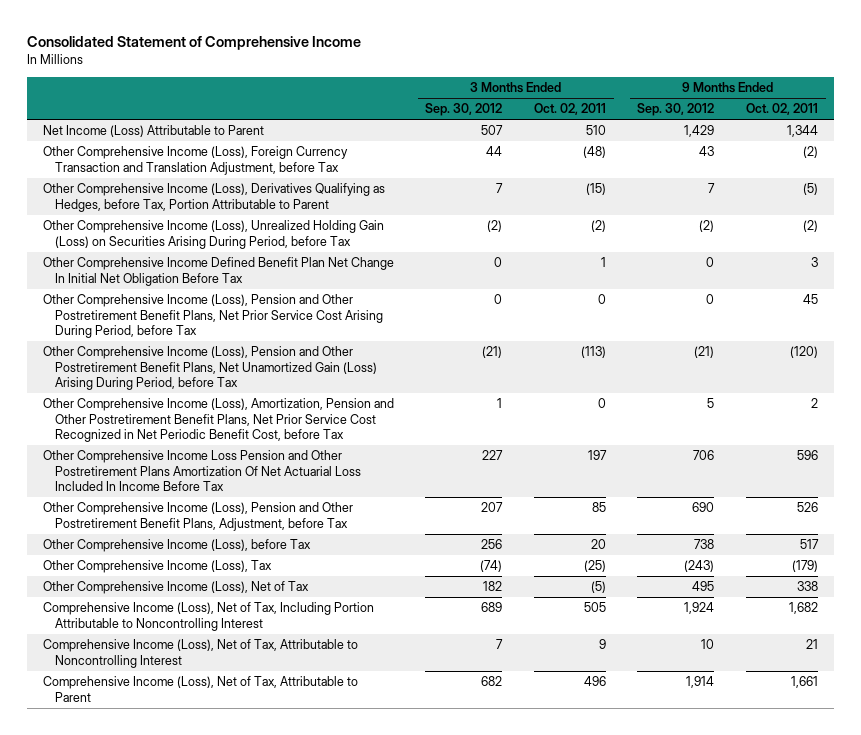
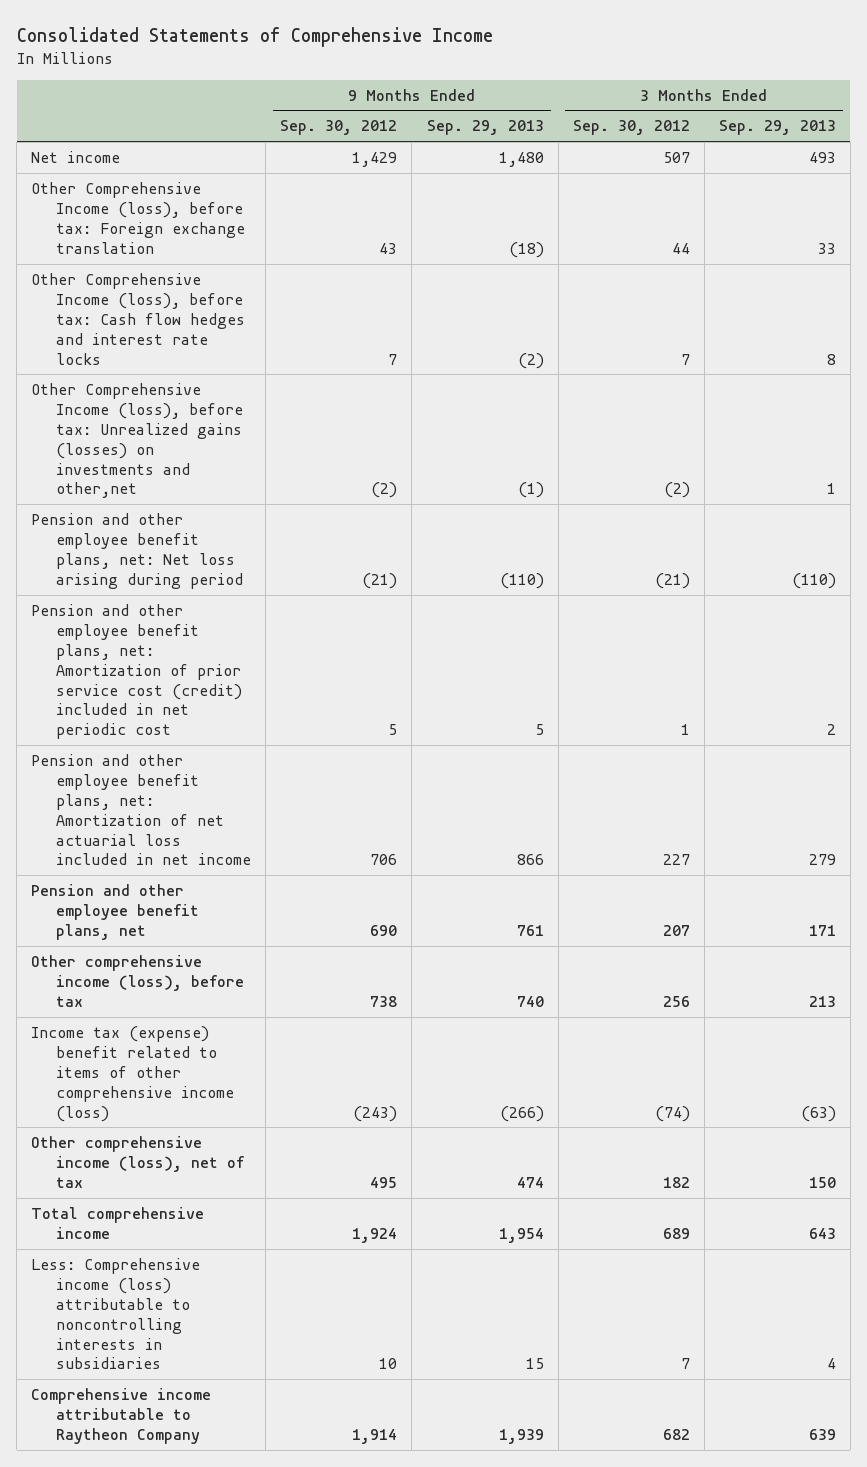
[27,35,362,50] Consolidated Statement of Comprehensive Income -> [16,26,493,47] Consolidated Statements of Comprehensive Income
[533,103,606,116] Oct. 02, 2011 -> none
[745,103,818,116] Oct. 02, 2011 -> none
none -> [426,120,544,136] Sep. 29, 2013
none -> [718,120,836,136] Sep. 29, 2013
[42,183,385,212] Other Comprehensive Income (Loss), Derivatives Qualifying as Hedges, before Tax, Portion Attributable to Parent -> none
[42,257,394,286] Other Comprehensive Income Defined Benefit Plan Net Change In Initial Net Obligation Before Tax -> none
[42,294,384,339] Other Comprehensive Income (Loss), Pension and Other Postretirement Benefit Plans, Net Prior Service Cost Arising During Period, before Tax -> none
[42,125,264,138] Net Income (Loss) Attributable to Parent -> [31,150,121,163] Net income
[42,146,348,175] Other Comprehensive Income (Loss), Foreign Currency Transaction and Translation Adjustment, before Tax -> [31,181,246,254] Other Comprehensive Income (loss), before tax: Foreign exchange translation
none -> [31,272,246,365] Other Comprehensive Income (loss), before tax: Cash flow hedges and interest rate locks
[42,220,384,249] Other Comprehensive Income (Loss), Unrealized Holding Gain (Loss) on Securities Arising During Period, before Tax -> [31,382,244,499] Other Comprehensive Income (loss), before tax: Unrealized gains (losses) on investments and other,net
[42,346,378,391] Other Comprehensive Income (Loss), Pension and Other Postretirement Benefit Plans, Net Unamortized Gain (Loss) Arising During Period, before Tax -> [31,512,244,589] Pension and other employee benefit plans, net: Net loss arising during period
[42,398,394,443] Other Comprehensive Income (Loss), Amortization, Pension and Other Postretirement Benefit Plans, Net Prior Service Cost Recognized in Net Periodic Benefit Cost, before Tax -> [31,603,243,740] Pension and other employee benefit plans, net: Amortization of prior service cost (credit) included in net periodic cost
[42,450,362,492] Other Comprehensive Income Loss Pension and Other Postretirement Plans Amortization Of Net Actuarial Loss Included In Income Before Tax -> [31,753,252,866] Pension and other employee benefit plans, net: Amortization of net actuarial loss included in net income
[42,502,353,531] Other Comprehensive Income (Loss), Pension and Other Postretirement Benefit Plans, Adjustment, before Tax -> [31,883,200,940] Pension and other employee benefit plans, net
[42,539,311,553] Other Comprehensive Income (Loss), before Tax -> [31,954,245,1007] Other comprehensive income (loss), before tax
[42,560,272,574] Other Comprehensive Income (Loss), Tax -> [31,1025,235,1122] Income tax (expense) benefit related to items of other comprehensive income (loss)
[42,581,309,595] Other Comprehensive Income (Loss), Net of Tax -> [31,1135,246,1188] Other comprehensive income (loss), net of tax
[42,602,374,631] Comprehensive Income (Loss), Net of Tax, Including Portion Attributable to Noncontrolling Interest -> [31,1206,205,1239] Total comprehensive income
[42,639,358,668] Comprehensive Income (Loss), Net of Tax, Attributable to Noncontrolling Interest -> [31,1257,201,1370] Less: Comprehensive income (loss) attributable to noncontrolling interests in subsidiaries
[42,676,358,702] Comprehensive Income (Loss), Net of Tax, Attributable to Parent -> [31,1387,212,1444] Comprehensive income attributable to Raytheon Company

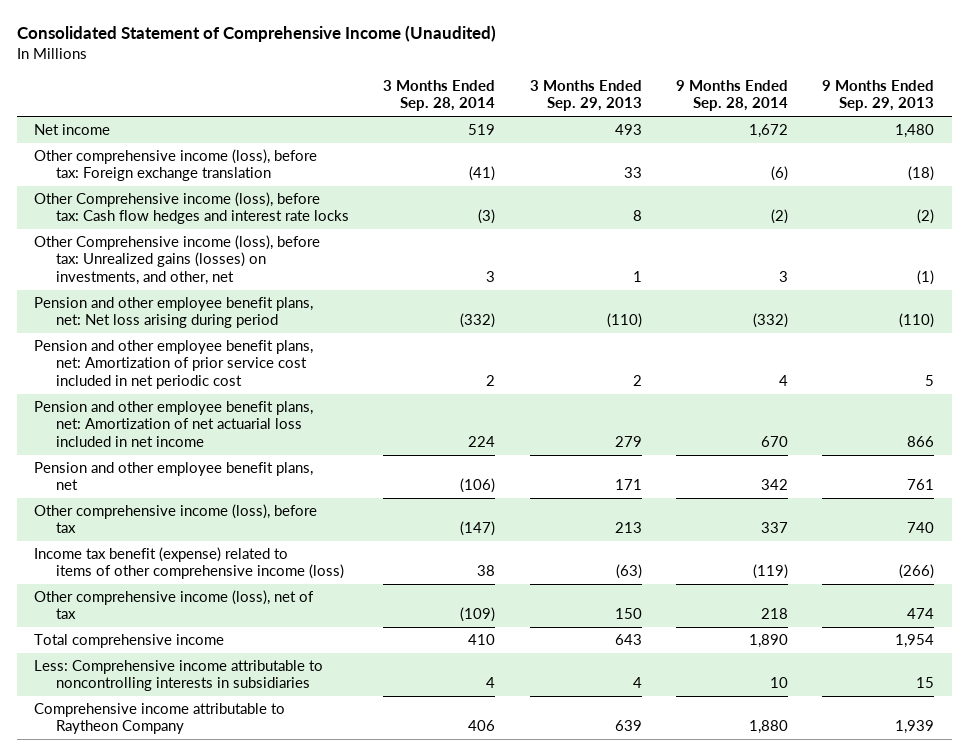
[16,26,493,47] Consolidated Statements of Comprehensive Income -> [17,25,497,43] Consolidated Statement of Comprehensive Income (Unaudited)
[280,120,398,136] Sep. 30, 2012 -> none
[572,120,690,136] Sep. 30, 2012 -> none
none -> [383,80,496,112] 3 Months Ended Sep. 28, 2014
none -> [676,80,789,112] 9 Months Ended Sep. 28, 2014
[31,181,246,254] Other Comprehensive Income (loss), before tax: Foreign exchange translation -> [34,149,318,182] Other comprehensive income (loss), before tax: Foreign exchange translation
[31,272,246,365] Other Comprehensive Income (loss), before tax: Cash flow hedges and interest rate locks -> [34,192,349,225] Other Comprehensive income (loss), before tax: Cash flow hedges and interest rate locks
[31,382,244,499] Other Comprehensive Income (loss), before tax: Unrealized gains (losses) on investments and other,net -> [34,235,321,285] Other Comprehensive income (loss), before tax: Unrealized gains (losses) on investments, and other, net
[31,603,243,740] Pension and other employee benefit plans, net: Amortization of prior service cost (credit) included in net periodic cost -> [34,340,314,389] Pension and other employee benefit plans, net: Amortization of prior service cost included in net periodic cost
[31,1025,235,1122] Income tax (expense) benefit related to items of other comprehensive income (loss) -> [34,547,344,580] Income tax benefit (expense) related to items of other comprehensive income (loss)
[31,1257,201,1370] Less: Comprehensive income (loss) attributable to noncontrolling interests in subsidiaries -> [34,660,324,692] Less: Comprehensive income attributable to noncontrolling interests in subsidiaries

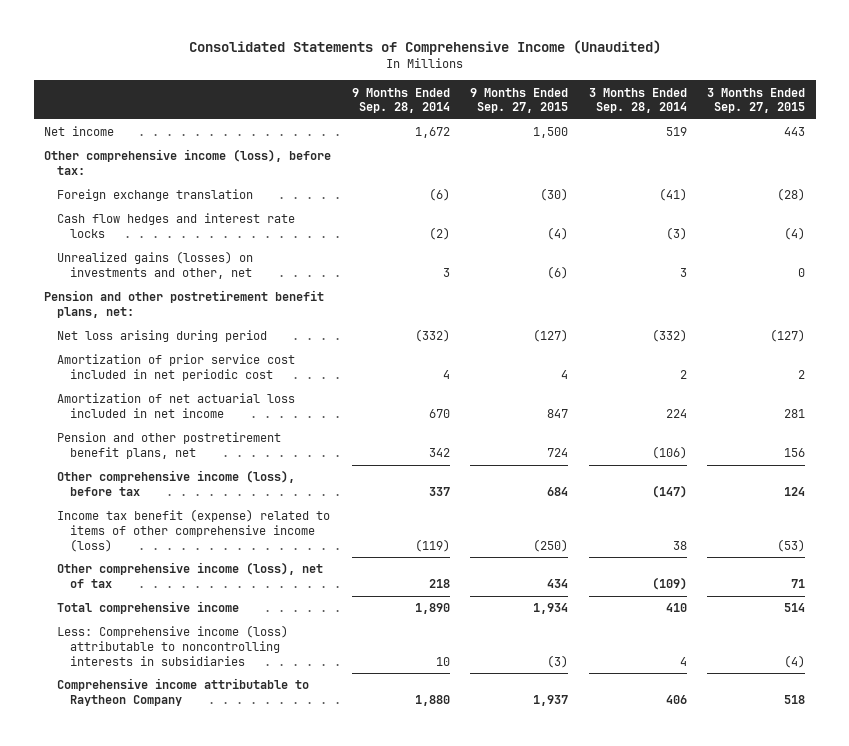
[17,25,497,43] Consolidated Statement of Comprehensive Income (Unaudited) -> [188,40,661,56] Consolidated Statements of Comprehensive Income (Unaudited)
[529,80,642,112] 3 Months Ended Sep. 29, 2013 -> none
[822,80,935,112] 9 Months Ended Sep. 29, 2013 -> none
none -> [470,87,569,114] 9 Months Ended Sep. 27, 2015
none -> [707,87,806,114] 3 Months Ended Sep. 27, 2015
none -> [44,149,332,175] Other comprehensive income (loss), before tax:
[34,149,318,182] Other comprehensive income (loss), before tax: Foreign exchange translation -> [57,189,254,202] Foreign exchange translation
[34,192,349,225] Other Comprehensive income (loss), before tax: Cash flow hedges and interest rate locks -> [57,213,296,238] Cash flow hedges and interest rate locks
[34,235,321,285] Other Comprehensive income (loss), before tax: Unrealized gains (losses) on investments, and other, net -> [57,251,254,279] Unrealized gains (losses) on investments and other, net
none -> [44,290,325,318] Pension and other postretirement benefit plans, net:
[34,297,314,329] Pension and other employee benefit plans, net: Net loss arising during period -> [57,330,268,343] Net loss arising during period
[34,340,314,389] Pension and other employee benefit plans, net: Amortization of prior service cost included in net periodic cost -> [57,354,296,381] Amortization of prior service cost included in net periodic cost
[34,401,314,447] Pension and other employee benefit plans, net: Amortization of net actuarial loss included in net income -> [57,393,296,418] Amortization of net actuarial loss included in net income
[34,462,314,491] Pension and other employee benefit plans, net -> [57,432,282,459] Pension and other postretirement benefit plans, net
[34,660,324,692] Less: Comprehensive income attributable to noncontrolling interests in subsidiaries -> [57,625,289,666] Less: Comprehensive income (loss) attributable to noncontrolling interests in subsidiaries

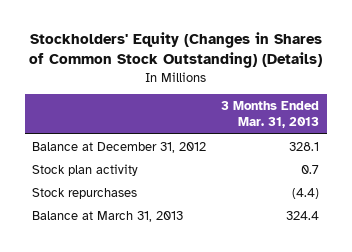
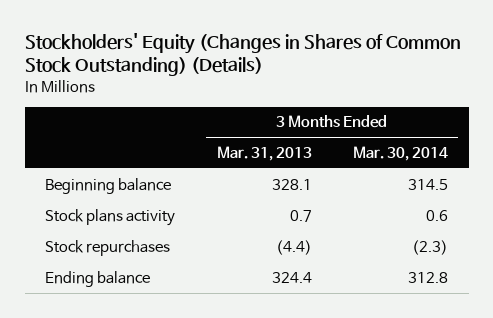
none -> [353,146,449,162] Mar. 30, 2014
[32,142,207,154] Balance at December 31, 2012 -> [45,177,172,194] Beginning balance
[32,164,139,177] Stock plan activity -> [45,208,176,226] Stock plans activity
[32,211,184,223] Balance at March 31, 2013 -> [45,270,151,287] Ending balance

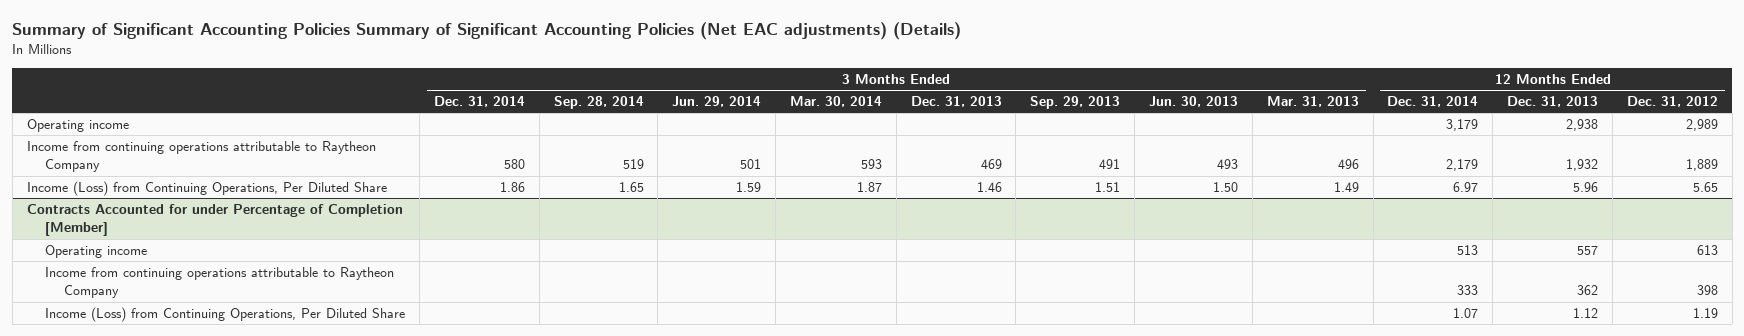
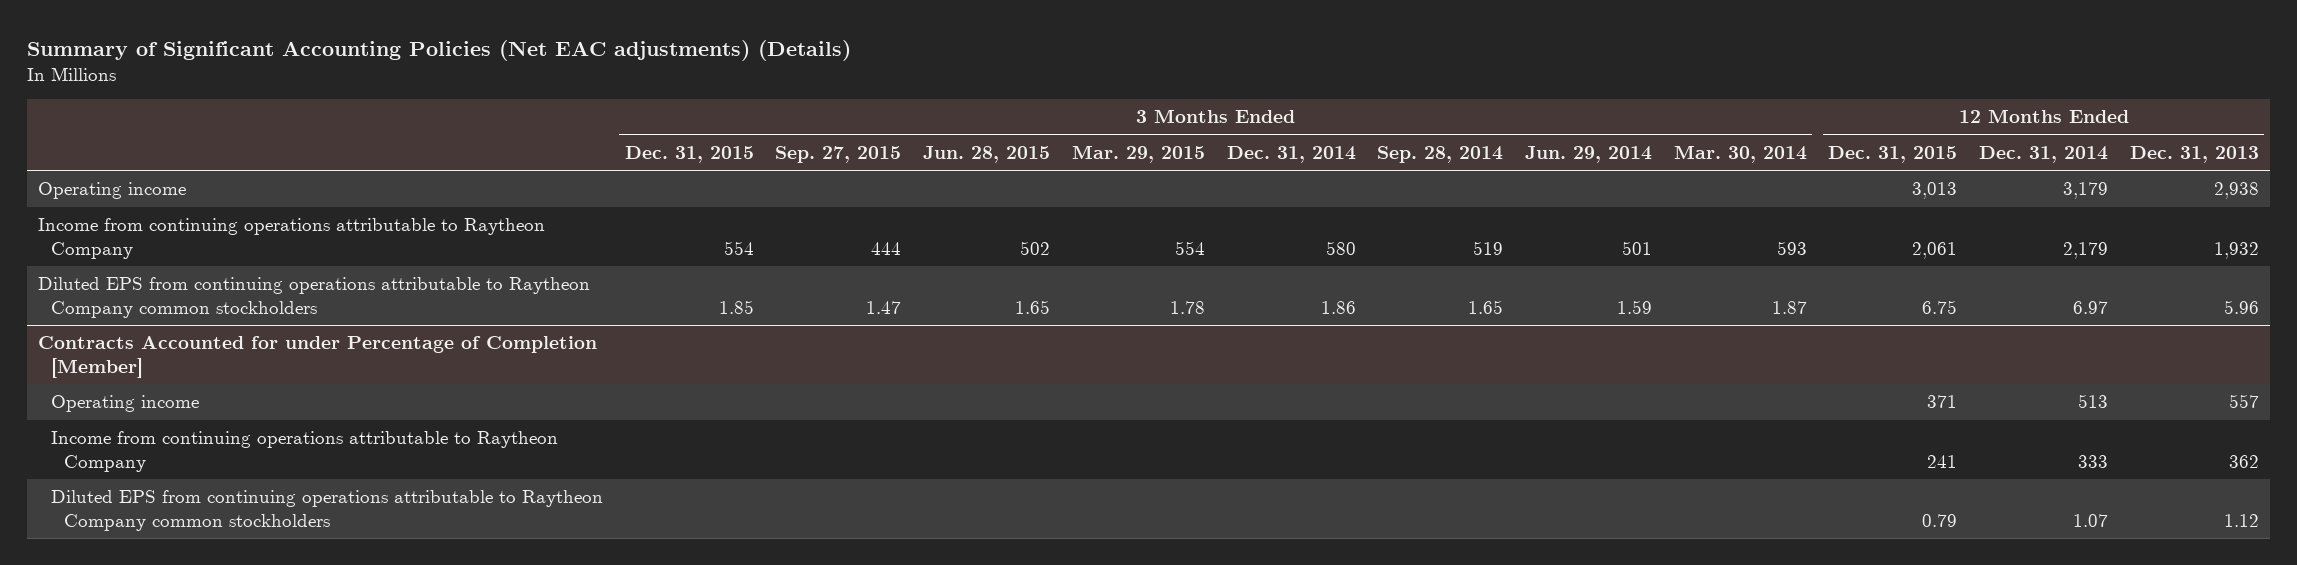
[12,21,962,40] Summary of Significant Accounting Policies Summary of Significant Accounting Policies (Net EAC adjustments) (Details) -> [26,39,851,61] Summary of Significant Accounting Policies (Net EAC adjustments) (Details)
[910,96,1002,108] Dec. 31, 2013 -> none
[1030,96,1121,110] Sep. 29, 2013 -> none
[1149,96,1239,108] Jun. 30, 2013 -> none
[1266,96,1359,108] Mar. 31, 2013 -> none
[1626,96,1718,108] Dec. 31, 2012 -> none
none -> [624,145,754,163] Dec. 31, 2015
none -> [775,145,902,163] Sep. 27, 2015
none -> [923,145,1051,163] Jun. 28, 2015
none -> [1071,144,1205,163] Mar. 29, 2015
none -> [1828,145,1958,163] Dec. 31, 2015
[26,181,387,197] Income (Loss) from Continuing Operations, Per Diluted Share -> [37,277,590,318] Diluted EPS from continuing operations attributable to Raytheon Company common stockholders
[45,307,406,323] Income (Loss) from Continuing Operations, Per Diluted Share -> [51,490,604,531] Diluted EPS from continuing operations attributable to Raytheon Company common stockholders

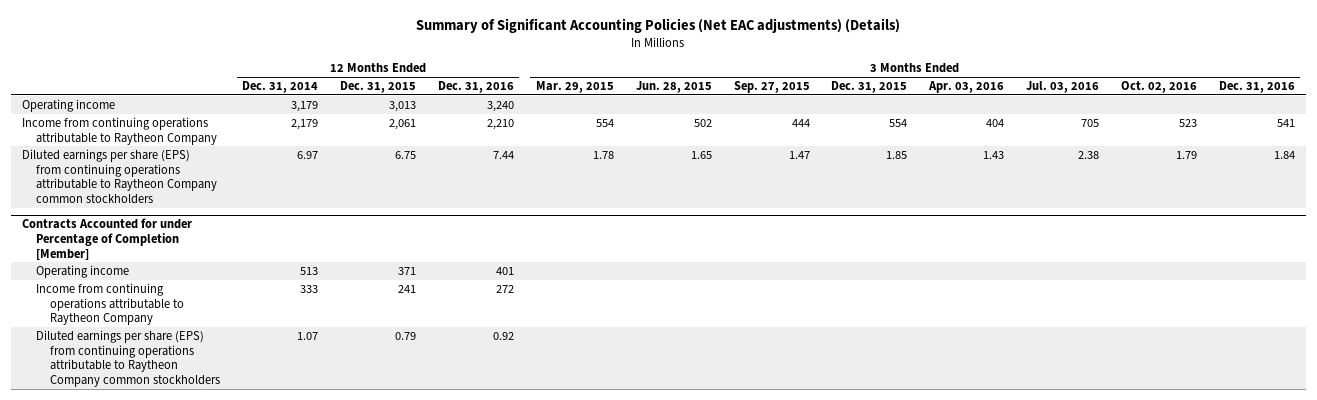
[1226,145,1356,163] Dec. 31, 2014 -> none
[1377,145,1504,163] Sep. 28, 2014 -> none
[1524,145,1652,163] Jun. 29, 2014 -> none
[1673,144,1807,163] Mar. 30, 2014 -> none
[2129,145,2259,163] Dec. 31, 2013 -> none
none -> [437,81,514,94] Dec. 31, 2016
none -> [928,81,1005,94] Apr. 03, 2016
none -> [1026,81,1100,94] Jul. 03, 2016
none -> [1121,81,1198,94] Oct. 02, 2016
none -> [1218,81,1295,94] Dec. 31, 2016
[37,277,590,318] Diluted EPS from continuing operations attributable to Raytheon Company common stockholders -> [21,148,218,205] Diluted earnings per share (EPS) from continuing operations attributable to Raytheon Company common stockholders
[51,490,604,531] Diluted EPS from continuing operations attributable to Raytheon Company common stockholders -> [36,329,221,388] Diluted earnings per share (EPS) from continuing operations attributable to Raytheon Company common stockholders

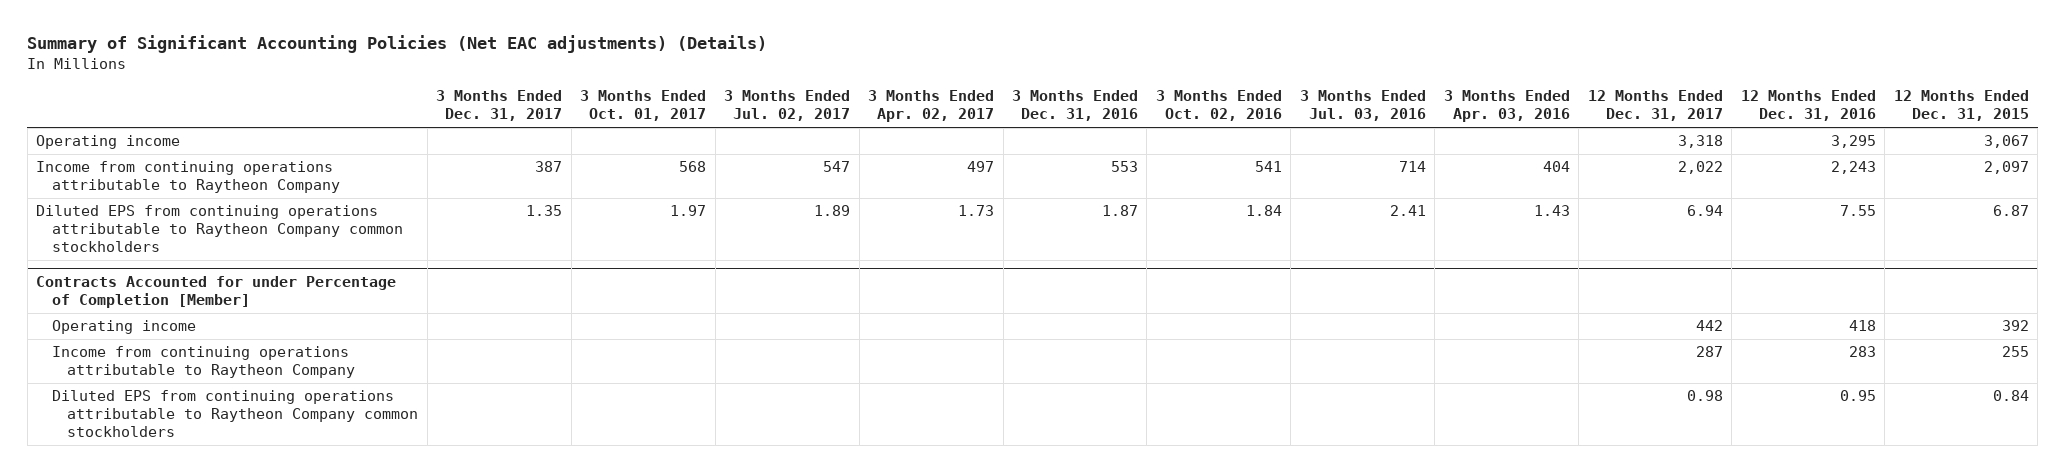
[242,81,319,94] Dec. 31, 2014 -> none
[535,81,614,94] Mar. 29, 2015 -> none
[635,81,712,94] Jun. 28, 2015 -> none
[733,81,810,94] Sep. 27, 2015 -> none
[831,81,908,94] Dec. 31, 2015 -> none
none -> [436,90,563,122] 3 Months Ended Dec. 31, 2017
none -> [580,90,707,122] 3 Months Ended Oct. 01, 2017
none -> [724,90,851,122] 3 Months Ended Jul. 02, 2017
none -> [868,90,995,123] 3 Months Ended Apr. 02, 2017
none -> [1587,90,1723,122] 12 Months Ended Dec. 31, 2017
[389,100,417,112] 3,013 -> [1983,135,2029,149] 3,067
[486,100,514,112] 3,240 -> [1830,135,1876,149] 3,295
[389,118,417,130] 2,061 -> [1983,161,2029,175] 2,097
[486,118,514,130] 2,210 -> [1830,161,1876,175] 2,243
[1081,118,1100,127] 705 -> [1398,161,1426,173] 714
[1179,118,1198,127] 523 -> [1254,161,1282,173] 541
[1276,118,1295,127] 541 -> [1111,161,1139,173] 553
[21,148,218,205] Diluted earnings per share (EPS) from continuing operations attributable to Raytheon Company common stockholders -> [36,205,403,253] Diluted EPS from continuing operations attributable to Raytheon Company common stockholders
[395,150,417,159] 6.75 -> [1992,205,2029,217] 6.87
[492,150,514,159] 7.44 -> [1839,205,1876,217] 7.55
[1078,150,1100,159] 2.38 -> [1389,205,1426,217] 2.41
[1176,150,1198,159] 1.79 -> [1245,205,1282,217] 1.84
[1273,150,1295,159] 1.84 -> [1102,205,1139,217] 1.87
[398,266,417,275] 371 -> [2001,320,2029,332] 392
[495,266,514,275] 401 -> [1848,320,1876,332] 418
[398,284,417,293] 241 -> [2001,346,2029,358] 255
[495,284,514,293] 272 -> [1848,346,1876,358] 283
[36,329,221,388] Diluted earnings per share (EPS) from continuing operations attributable to Raytheon Company common stockholders -> [51,390,419,438] Diluted EPS from continuing operations attributable to Raytheon Company common stockholders
[395,331,417,340] 0.79 -> [1992,390,2029,402] 0.84
[492,331,514,340] 0.92 -> [1839,390,1876,402] 0.95

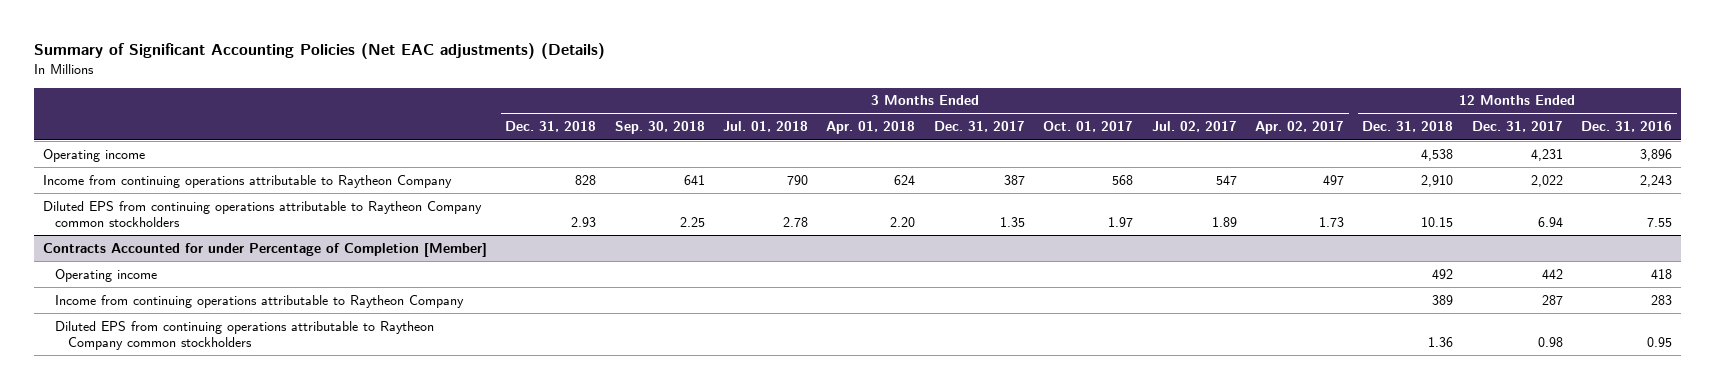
[1012,90,1139,122] 3 Months Ended Dec. 31, 2016 -> none
[1155,90,1282,122] 3 Months Ended Oct. 02, 2016 -> none
[1299,90,1426,122] 3 Months Ended Jul. 03, 2016 -> none
[1443,90,1570,123] 3 Months Ended Apr. 03, 2016 -> none
[1893,90,2029,122] 12 Months Ended Dec. 31, 2015 -> none
none -> [505,121,597,133] Dec. 31, 2018
none -> [614,121,705,135] Sep. 30, 2018
none -> [722,121,808,133] Jul. 01, 2018
none -> [826,121,916,135] Apr. 01, 2018
none -> [1362,121,1454,133] Dec. 31, 2018
[1677,135,1723,149] 3,318 -> [1530,148,1563,161] 4,231
[1830,135,1876,149] 3,295 -> [1640,148,1673,161] 3,896

